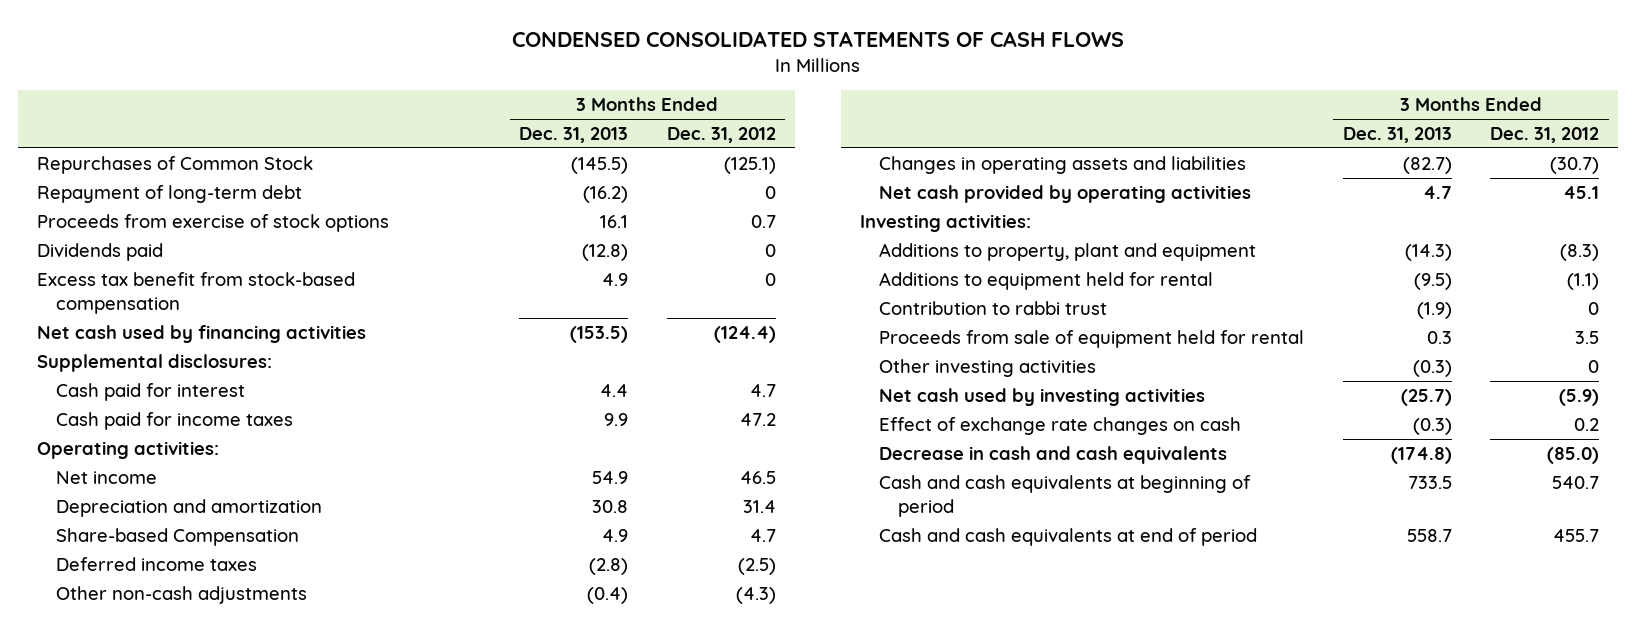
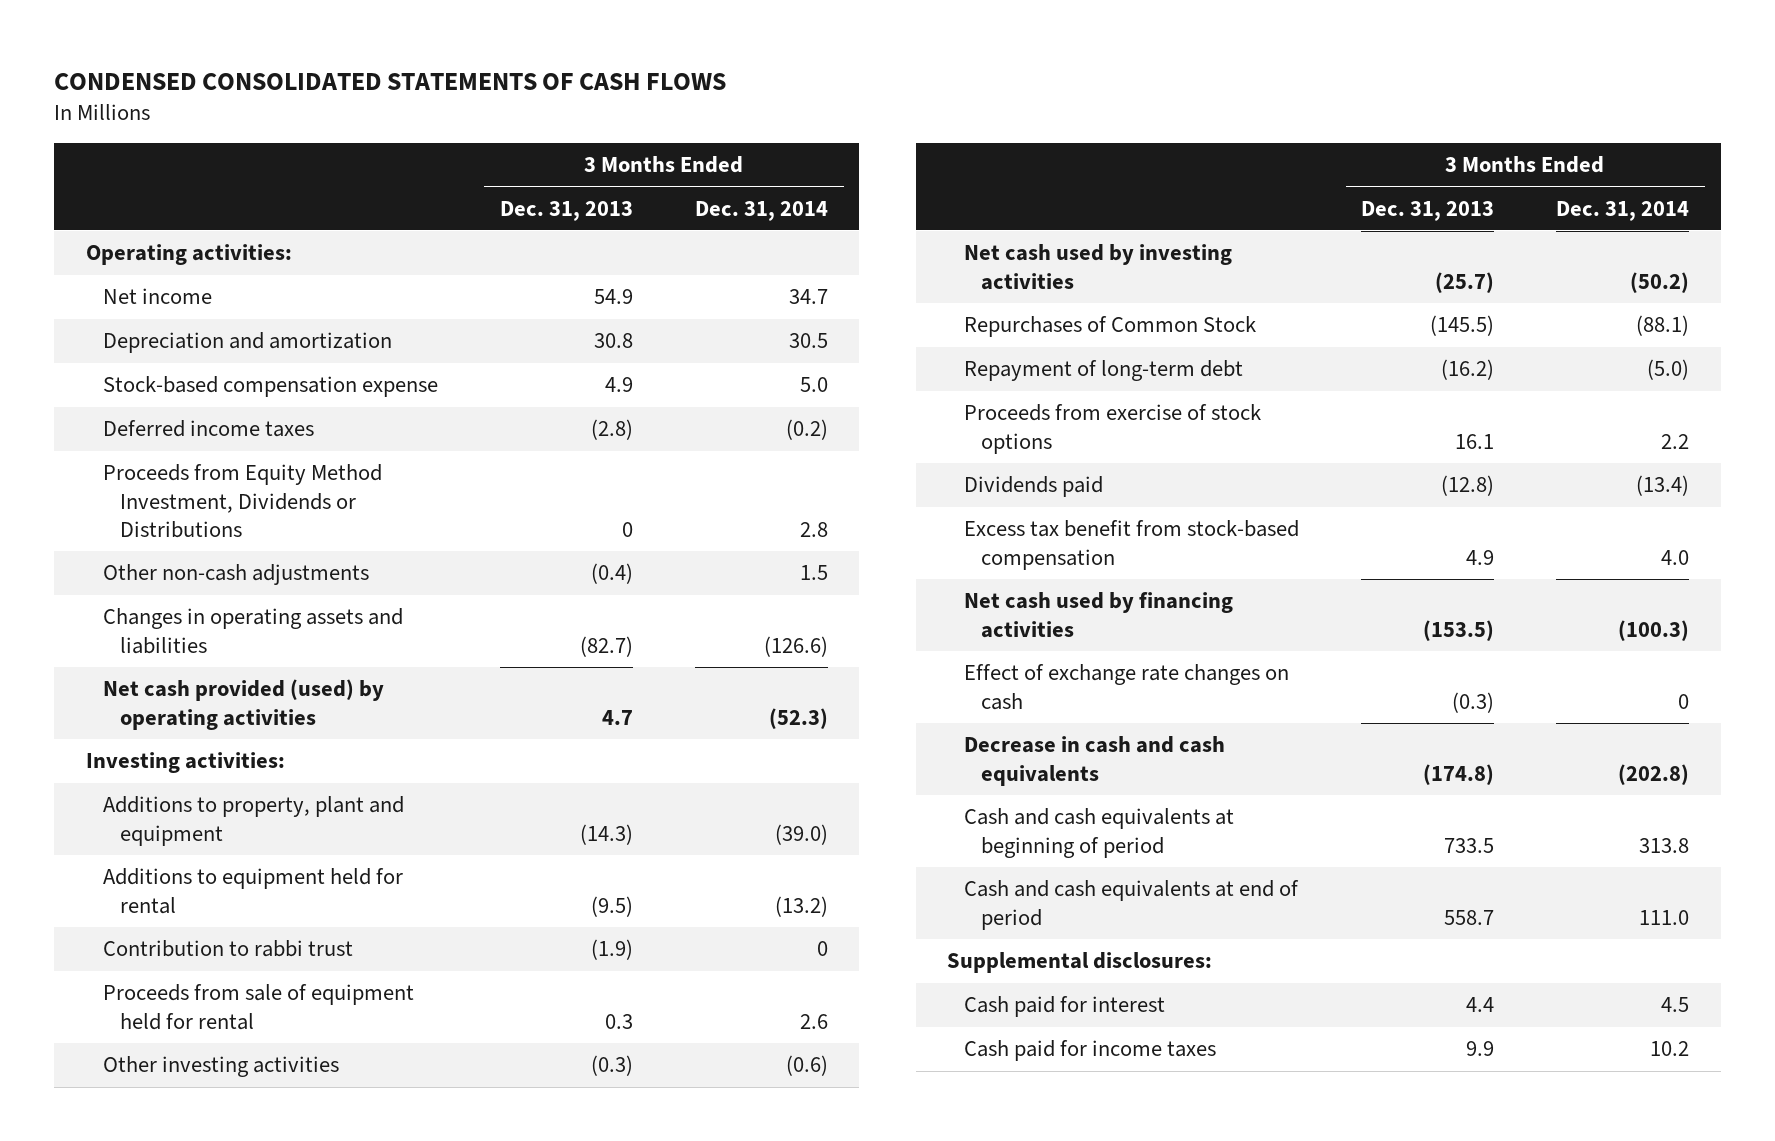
[666,127,776,144] Dec. 31, 2012 -> none
none -> [695,200,829,221] Dec. 31, 2014
[55,528,299,547] Share-based Compensation -> [102,376,438,398] Stock-based compensation expense
none -> [102,464,382,539] Proceeds from Equity Method Investment, Dividends or Distributions
[879,185,1252,204] Net cash provided by operating activities -> [102,679,384,730] Net cash provided (used) by operating activities
[36,156,313,175] Repurchases of Common Stock -> [964,316,1257,338] Repurchases of Common Stock
[36,185,302,204] Repayment of long-term debt -> [964,360,1244,382] Repayment of long-term debt
[36,214,389,233] Proceeds from exercise of stock options -> [964,404,1262,454] Proceeds from exercise of stock options
[36,243,163,262] Dividends paid -> [964,476,1104,498] Dividends paid
[36,272,355,314] Excess tax benefit from stock-based compensation -> [964,520,1300,570] Excess tax benefit from stock-based compensation
[36,325,366,344] Net cash used by financing activities -> [964,592,1234,638] Net cash used by financing activities
[36,354,272,373] Supplemental disclosures: -> [946,952,1212,974] Supplemental disclosures:
[55,383,245,402] Cash paid for interest -> [964,996,1166,1018] Cash paid for interest
[55,412,293,431] Cash paid for income taxes -> [964,1040,1217,1062] Cash paid for income taxes

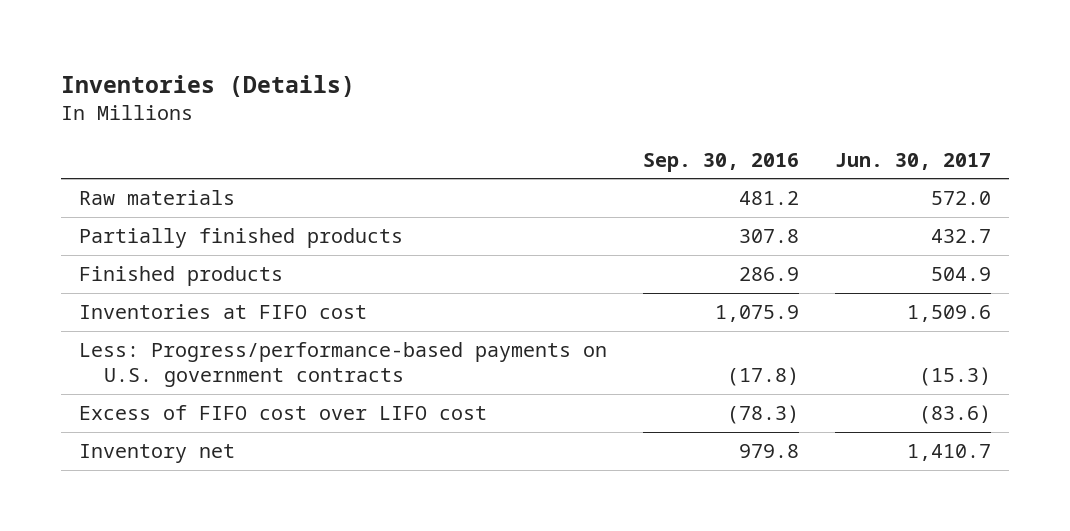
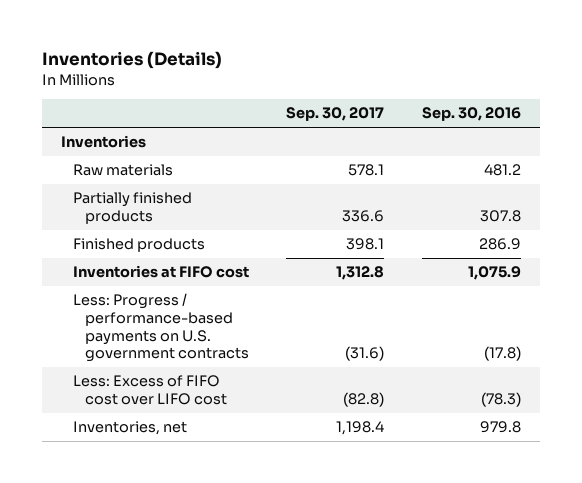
[834,152,991,170] Jun. 30, 2017 -> none
none -> [286,107,385,122] Sep. 30, 2017
none -> [60,135,146,149] Inventories
[79,342,608,387] Less: Progress/performance-based payments on U.S. government contracts -> [72,293,250,363] Less: Progress / performance-based payments on U.S. government contracts
[79,405,488,421] Excess of FIFO cost over LIFO cost -> [72,375,228,405] Less: Excess of FIFO cost over LIFO cost
[79,444,236,464] Inventory net -> [72,421,187,436] Inventories, net

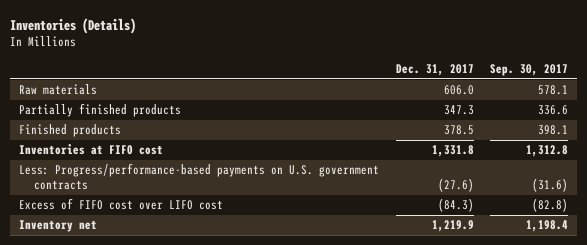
[421,107,521,122] Sep. 30, 2016 -> none
none -> [395,64,474,77] Dec. 31, 2017
[60,135,146,149] Inventories -> none
[72,293,250,363] Less: Progress / performance-based payments on U.S. government contracts -> [18,163,379,190] Less: Progress/performance-based payments on U.S. government contracts
[72,375,228,405] Less: Excess of FIFO cost over LIFO cost -> [18,198,223,211] Excess of FIFO cost over LIFO cost
[72,421,187,436] Inventories, net -> [18,220,97,233] Inventory net

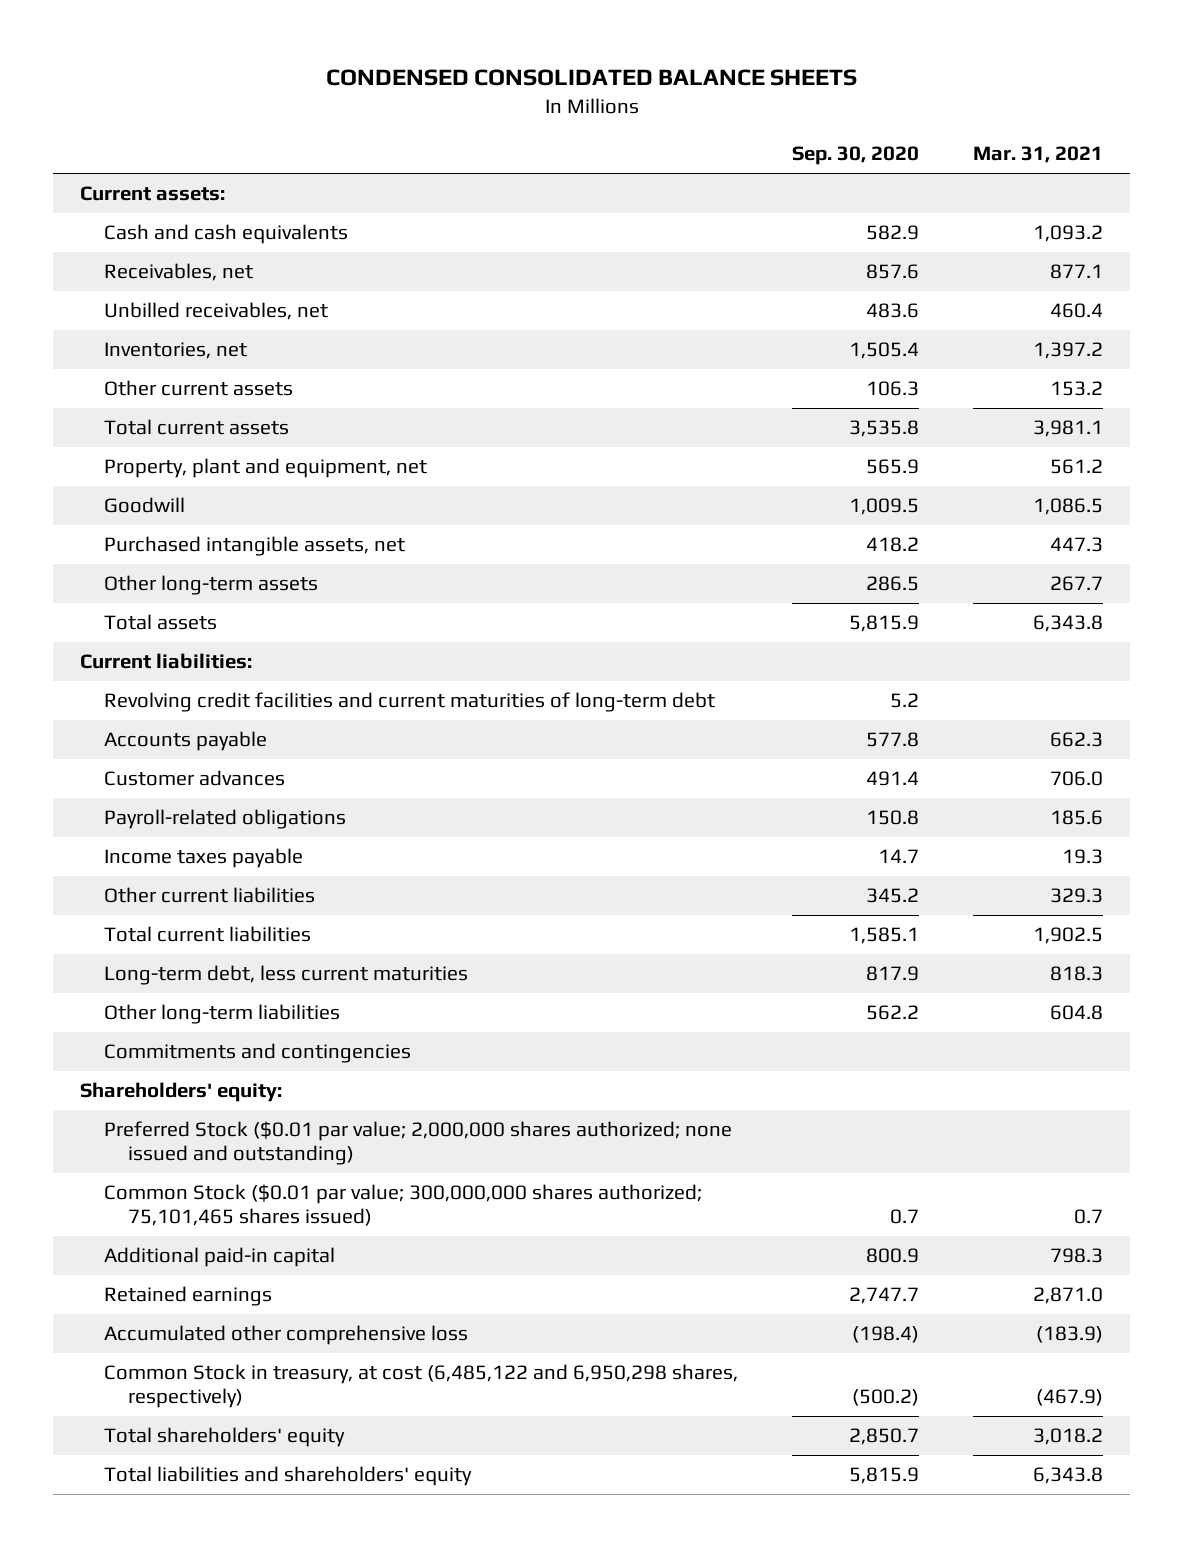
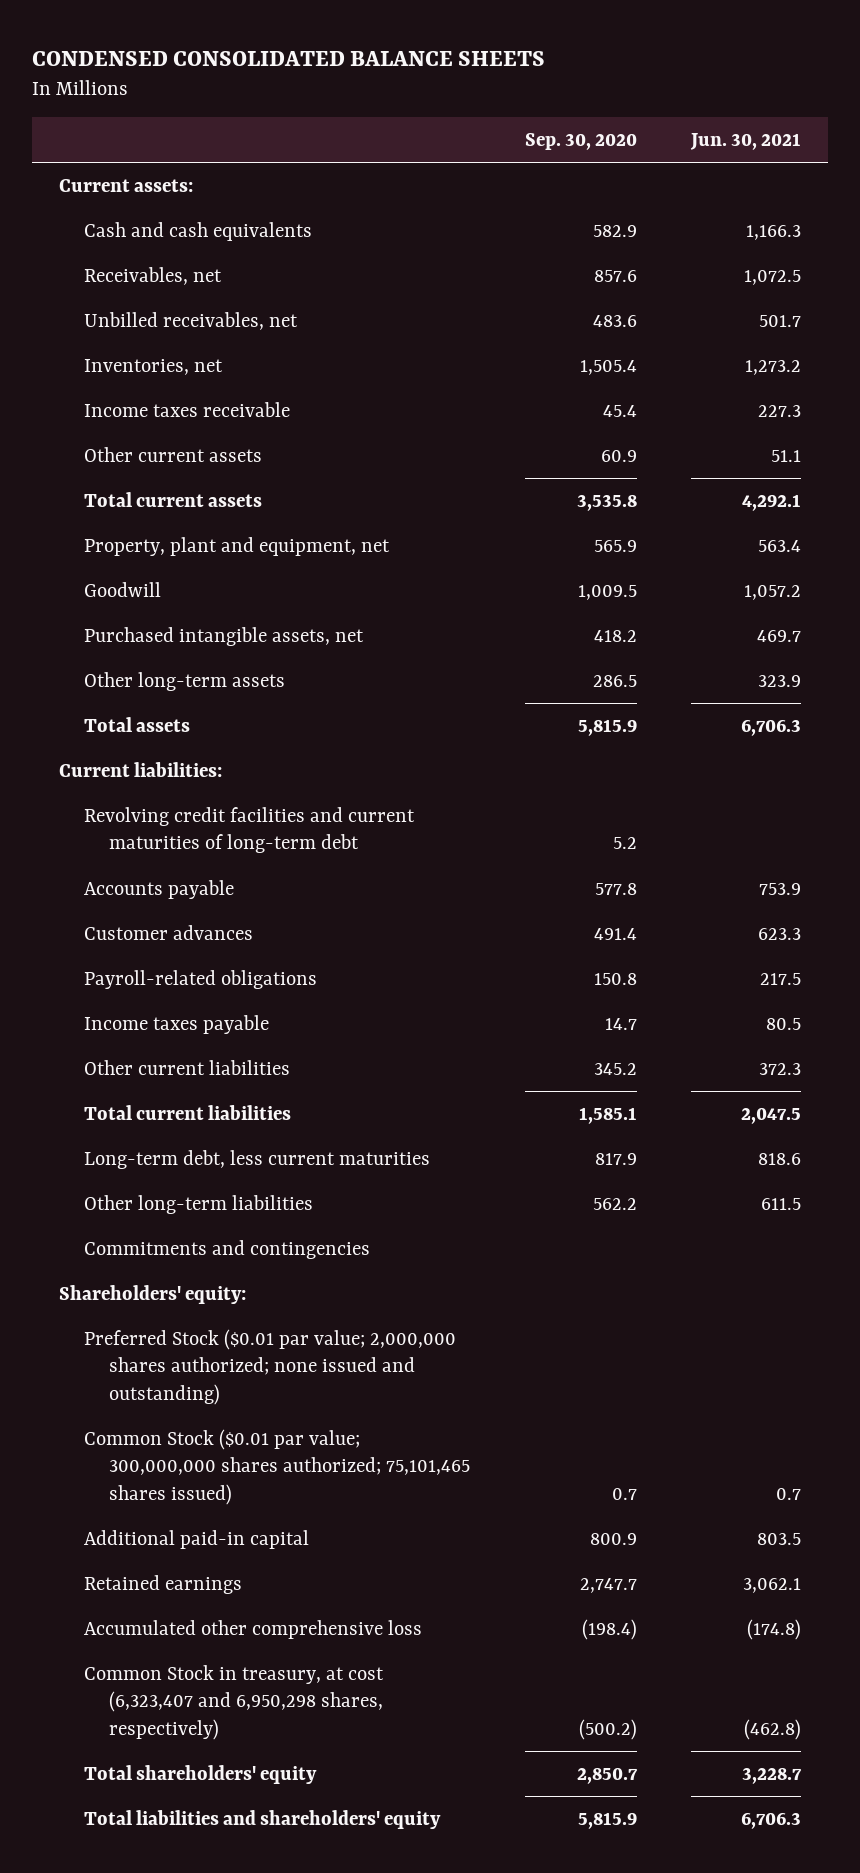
[973,146,1104,164] Mar. 31, 2021 -> none
none -> [689,133,801,151] Jun. 30, 2021
none -> [83,401,290,417] Income taxes receivable
[866,381,920,397] 106.3 -> [600,449,637,462] 60.9
[104,1364,739,1409] Common Stock in treasury, at cost (6,485,122 and 6,950,298 shares, respectively) -> [83,1664,384,1741] Common Stock in treasury, at cost (6,323,407 and 6,950,298 shares, respectively)

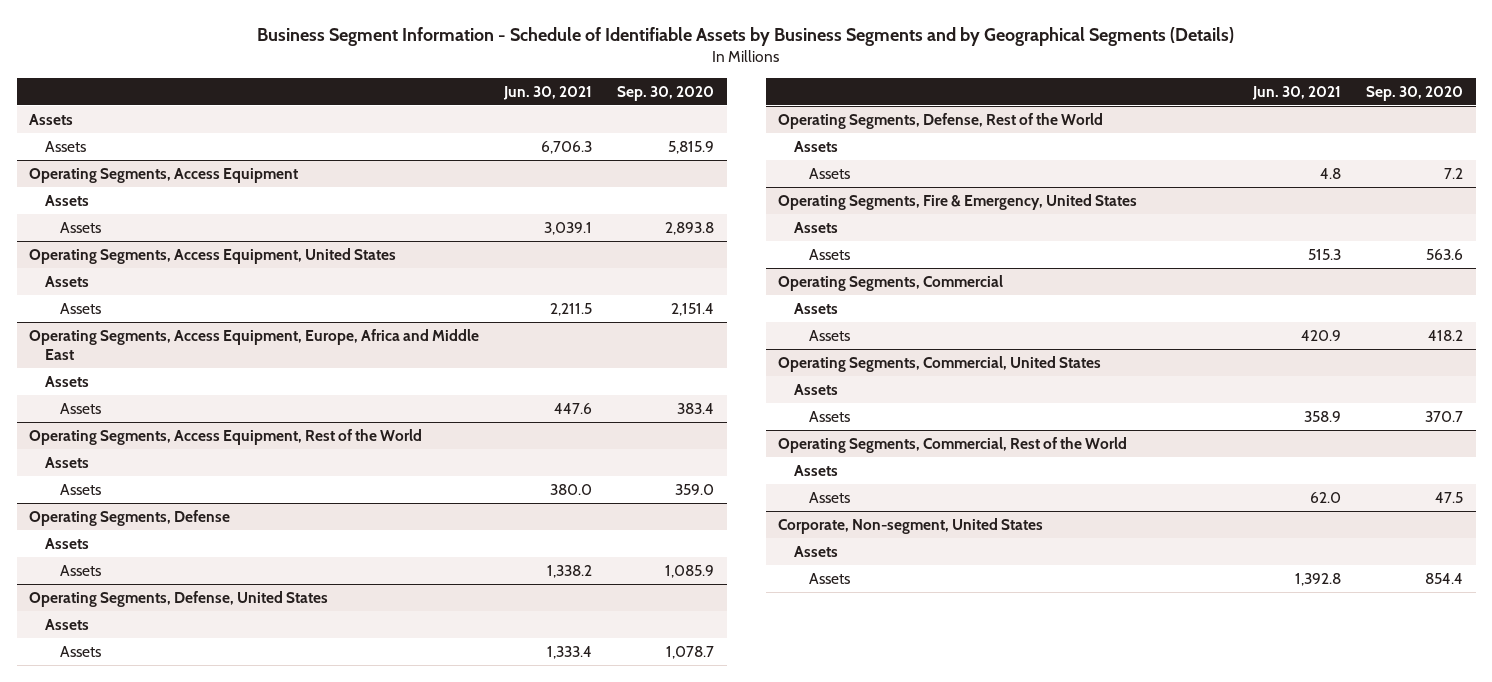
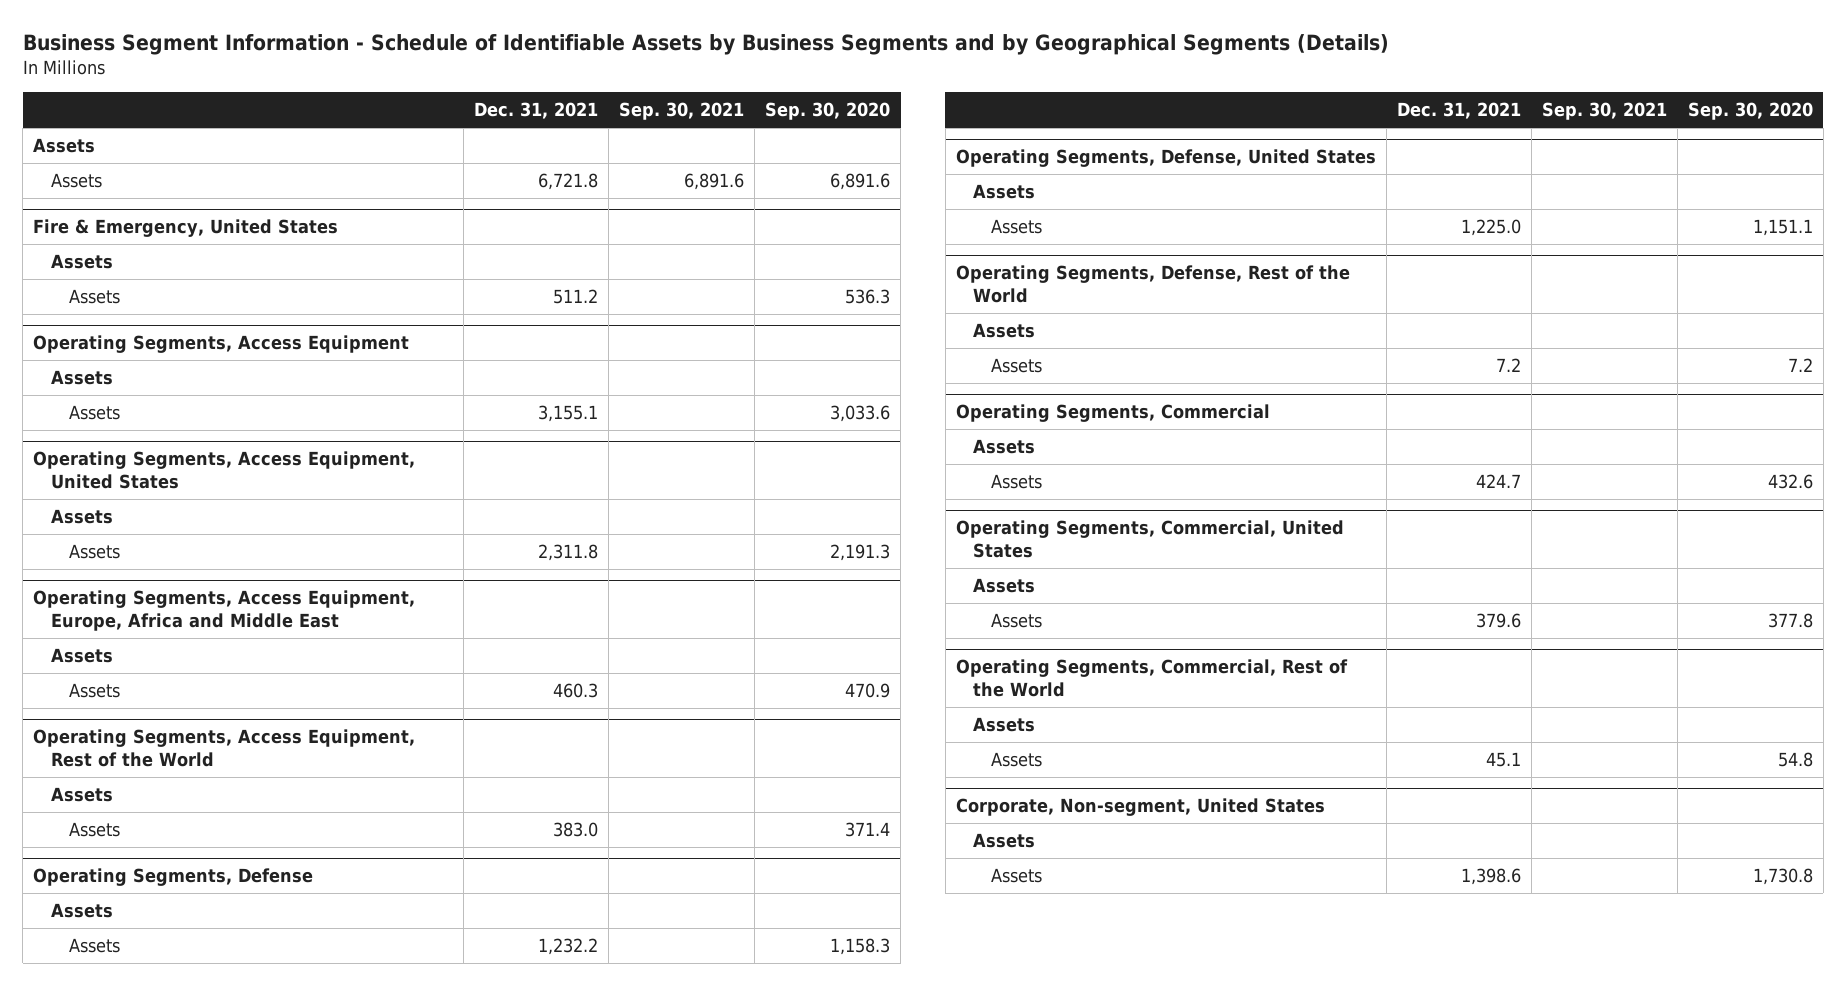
[503,85,593,100] Jun. 30, 2021 -> none
none -> [474,102,599,120] Dec. 31, 2021
none -> [619,102,745,121] Sep. 30, 2021
[668,141,715,155] 5,815.9 -> [830,172,891,190] 6,891.6
none -> [33,219,339,238] Fire & Emergency, United States
none -> [51,253,114,269] Assets
none -> [68,288,120,304] Assets
[665,222,715,236] 2,893.8 -> [830,404,891,422] 3,033.6
[671,303,715,317] 2,151.4 -> [830,543,891,561] 2,191.3
[677,403,715,415] 383.4 -> [845,682,891,698] 470.9
[675,484,715,496] 359.0 -> [845,821,891,837] 371.4
[665,565,715,579] 1,085.9 -> [830,937,891,955] 1,158.3
[666,646,715,660] 1,078.7 -> [1752,218,1813,236] 1,151.1
[778,194,1138,211] Operating Segments, Fire & Emergency, United States -> none
[793,222,838,234] Assets -> none
[808,249,850,261] Assets -> none
[1428,330,1464,342] 418.2 -> [1767,473,1813,489] 432.6
[1425,411,1464,423] 370.7 -> [1767,612,1813,628] 377.8
[1435,492,1464,504] 47.5 -> [1777,751,1813,767] 54.8
[1425,573,1464,585] 854.4 -> [1752,867,1813,885] 1,730.8

